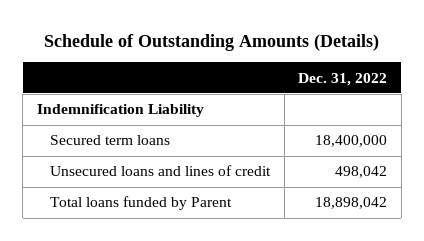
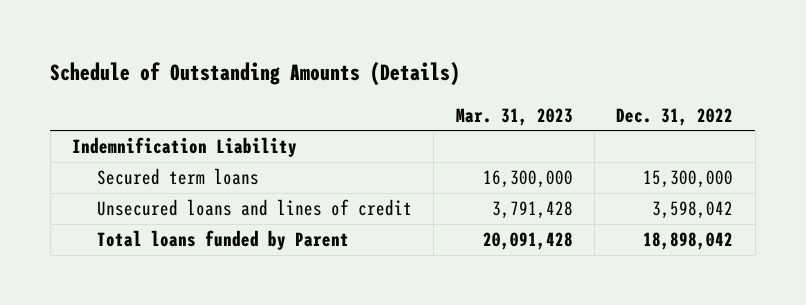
none -> [455,107,573,126] Mar. 31, 2023
[315,135,388,148] 18,400,000 -> [643,170,734,189] 15,300,000
[335,166,388,179] 498,042 -> [652,201,734,220] 3,598,042

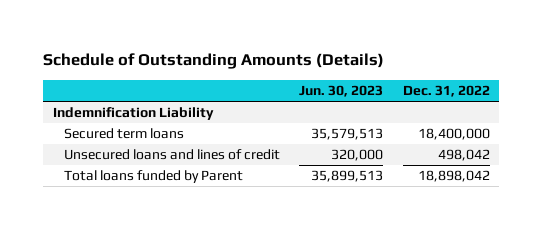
[455,107,573,126] Mar. 31, 2023 -> none
none -> [299,84,384,97] Jun. 30, 2023
[643,170,734,189] 15,300,000 -> [417,128,490,141] 18,400,000
[652,201,734,220] 3,598,042 -> [437,149,490,162] 498,042

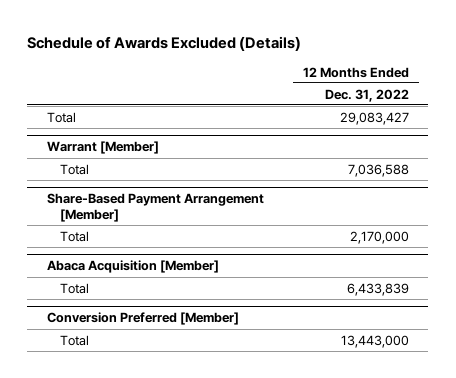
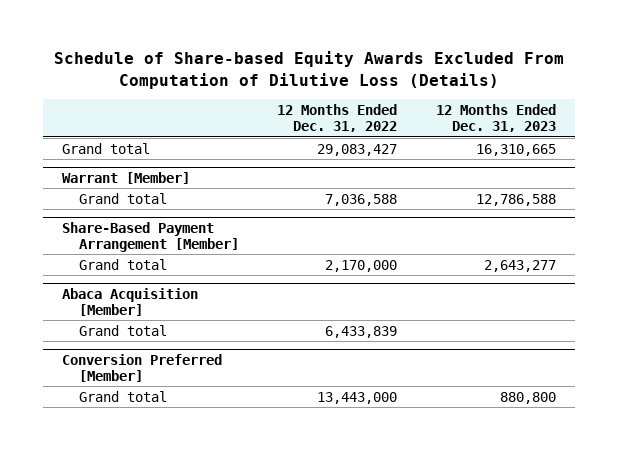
[27,35,302,51] Schedule of Awards Excluded (Details) -> [54,51,565,89] Schedule of Share-based Equity Awards Excluded From Computation of Dilutive Loss (Details)
none -> [435,103,556,133] 12 Months Ended Dec. 31, 2023
[46,111,76,123] Total -> [62,142,151,154] Grand total
[60,163,90,175] Total -> [78,192,167,204] Grand total
[60,230,90,242] Total -> [78,258,167,270] Grand total
[60,282,90,294] Total -> [78,324,167,336] Grand total
[60,334,90,346] Total -> [78,390,167,402] Grand total

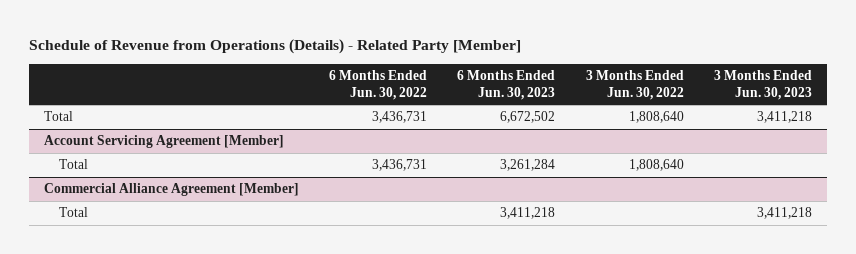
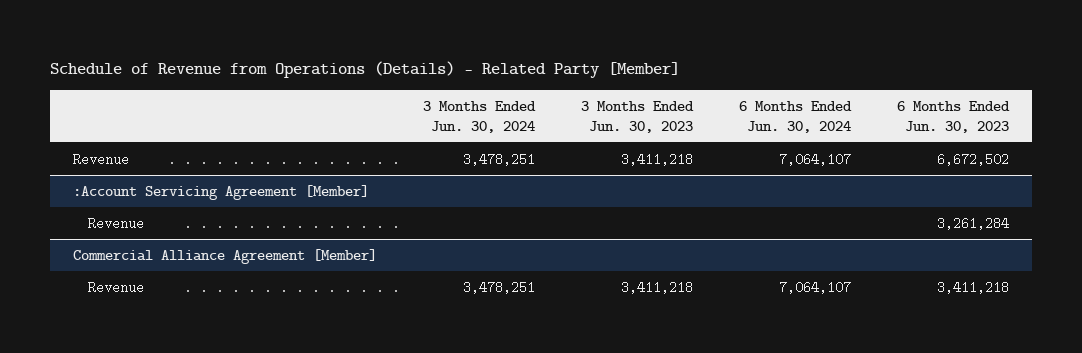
[329,69,428,100] 6 Months Ended Jun. 30, 2022 -> none
[585,69,684,100] 3 Months Ended Jun. 30, 2022 -> none
none -> [422,100,536,133] 3 Months Ended Jun. 30, 2024
none -> [738,100,852,133] 6 Months Ended Jun. 30, 2024
[44,111,74,122] Total -> [72,152,129,166] Revenue
[44,135,285,149] Account Servicing Agreement [Member] -> [72,184,369,200] :Account Servicing Agreement [Member]
[58,159,88,170] Total -> [87,216,144,230] Revenue
[58,207,88,218] Total -> [87,280,144,294] Revenue

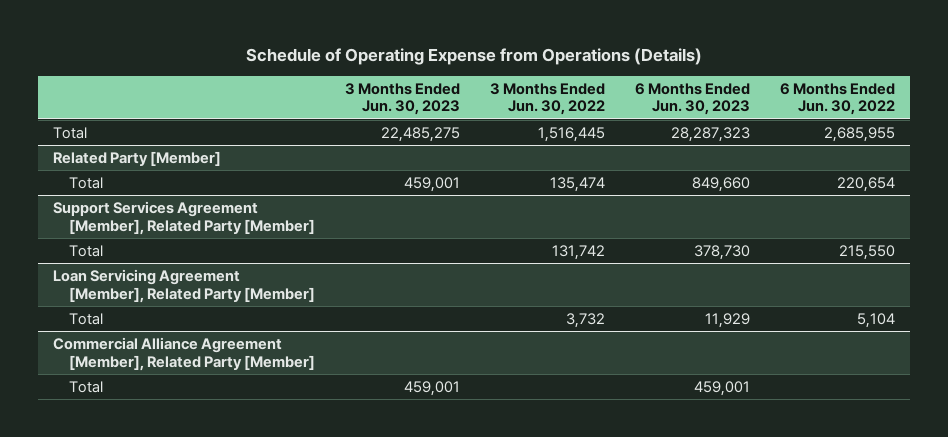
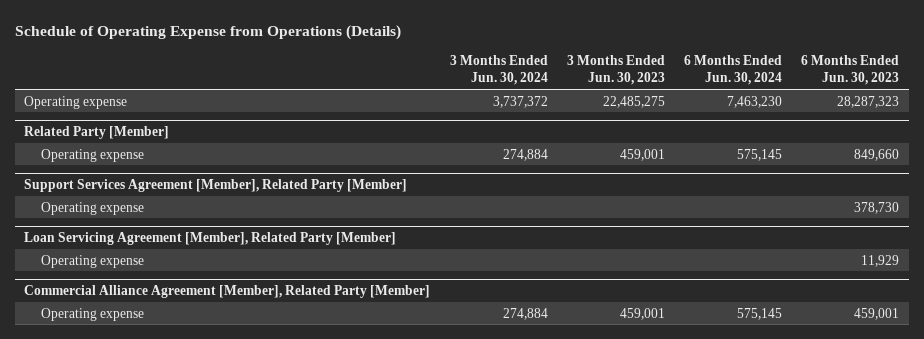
[490,82,606,116] 3 Months Ended Jun. 30, 2022 -> none
[780,82,896,116] 6 Months Ended Jun. 30, 2022 -> none
none -> [449,54,548,86] 3 Months Ended Jun. 30, 2024
none -> [683,54,782,86] 6 Months Ended Jun. 30, 2024
[52,126,87,139] Total -> [24,95,128,109] Operating expense
[69,176,104,189] Total -> [41,148,145,162] Operating expense
[69,244,104,257] Total -> [41,201,145,215] Operating expense
[69,312,104,325] Total -> [41,254,145,268] Operating expense
[69,380,104,393] Total -> [41,307,145,321] Operating expense

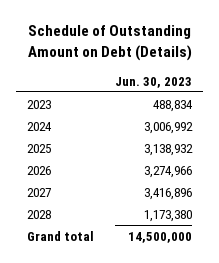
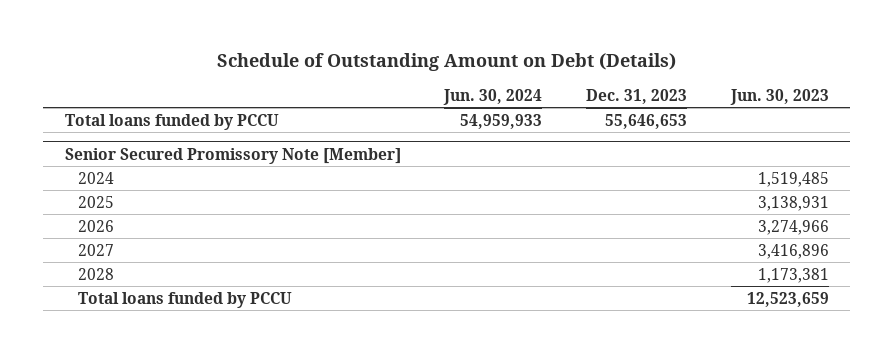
none -> [443,88,543,105] Jun. 30, 2024
none -> [586,88,688,104] Dec. 31, 2023
[26,99,51,109] 2023 -> none
none -> [64,113,279,130] Total loans funded by PCCU
none -> [64,147,401,164] Senior Secured Promissory Note [Member]
[144,121,194,134] 3,006,992 -> [757,171,829,187] 1,519,485
[144,143,194,156] 3,138,932 -> [757,195,829,211] 3,138,931
[26,230,94,241] Grand total -> none
[144,209,193,222] 1,173,380 -> [757,267,829,283] 1,173,381
none -> [77,291,292,308] Total loans funded by PCCU

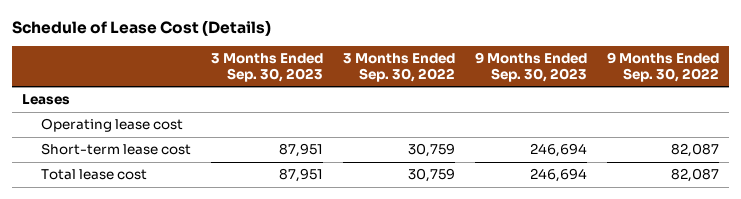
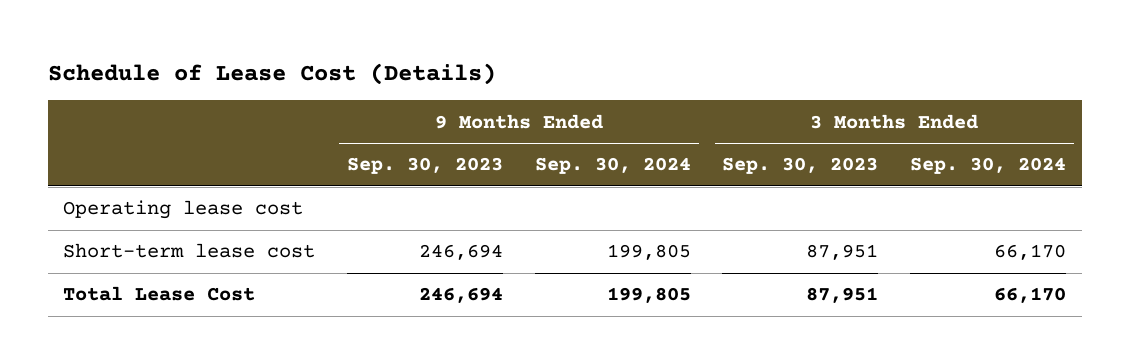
[343,53,456,82] 3 Months Ended Sep. 30, 2022 -> none
[607,52,720,82] 9 Months Ended Sep. 30, 2022 -> none
none -> [534,157,691,175] Sep. 30, 2024
none -> [910,157,1067,175] Sep. 30, 2024
[22,94,71,106] Leases -> none
[41,169,148,181] Total lease cost -> [63,286,256,302] Total Lease Cost

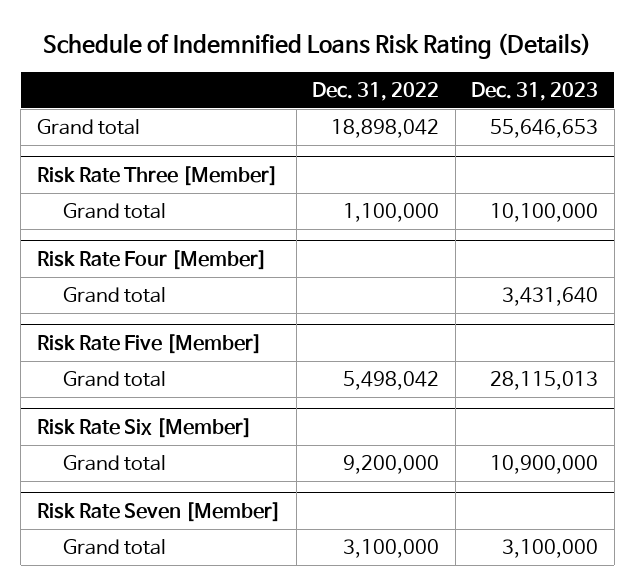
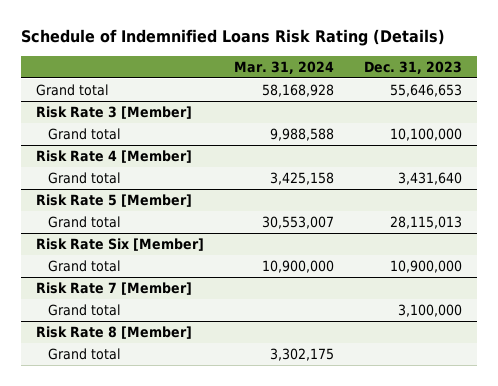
[312,81,440,101] Dec. 31, 2022 -> none
none -> [233,60,334,74] Mar. 31, 2024
[36,165,278,186] Risk Rate Three [Member] -> [35,105,192,119] Risk Rate 3 [Member]
[36,249,267,270] Risk Rate Four [Member] -> [35,149,192,163] Risk Rate 4 [Member]
[36,333,262,354] Risk Rate Five [Member] -> [35,193,192,207] Risk Rate 5 [Member]
[36,501,281,522] Risk Rate Seven [Member] -> [35,281,192,295] Risk Rate 7 [Member]
none -> [35,325,192,339] Risk Rate 8 [Member]
none -> [48,347,122,360] Grand total

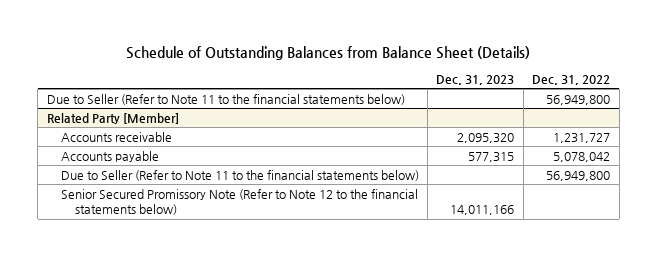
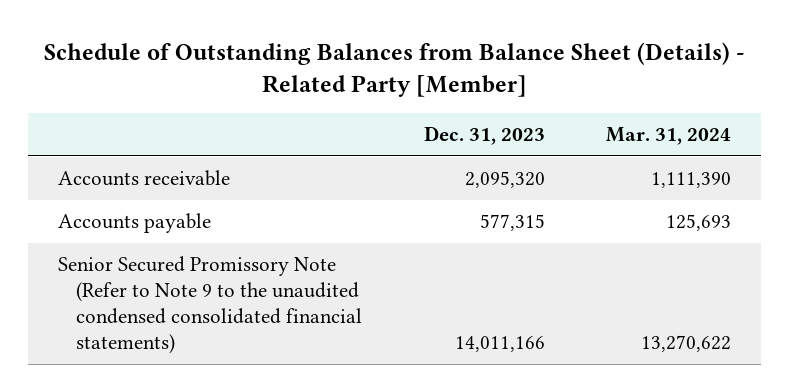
[126,45,531,60] Schedule of Outstanding Balances from Balance Sheet (Details) -> [43,42,745,98] Schedule of Outstanding Balances from Balance Sheet (Details) - Related Party [Member]
[532,74,611,85] Dec. 31, 2022 -> none
none -> [605,127,731,146] Mar. 31, 2024
[46,93,405,105] Due to Seller (Refer to Note 11 to the financial statements below) -> none
[46,112,179,124] Related Party [Member] -> none
[60,169,419,181] Due to Seller (Refer to Note 11 to the financial statements below) -> none
[60,188,418,216] Senior Secured Promissory Note (Refer to Note 12 to the financial statements below) -> [58,256,363,355] Senior Secured Promissory Note (Refer to Note 9 to the unaudited condensed consolidated financial statements)

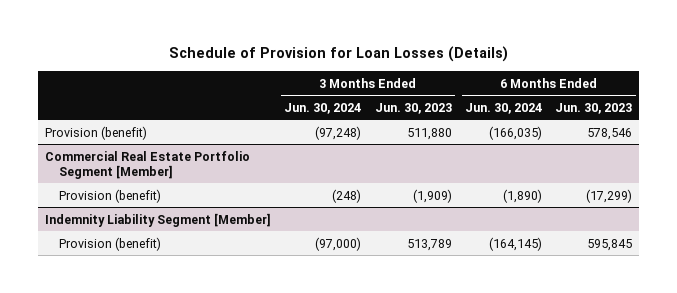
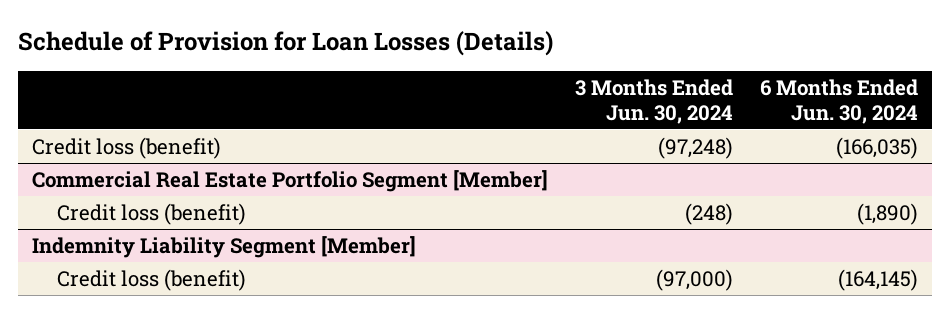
[374,102,452,114] Jun. 30, 2023 -> none
[555,102,633,114] Jun. 30, 2023 -> none
[44,125,147,140] Provision (benefit) -> [31,136,221,159] Credit loss (benefit)
[59,188,162,203] Provision (benefit) -> [57,202,247,225] Credit loss (benefit)
[59,236,162,251] Provision (benefit) -> [57,268,247,291] Credit loss (benefit)

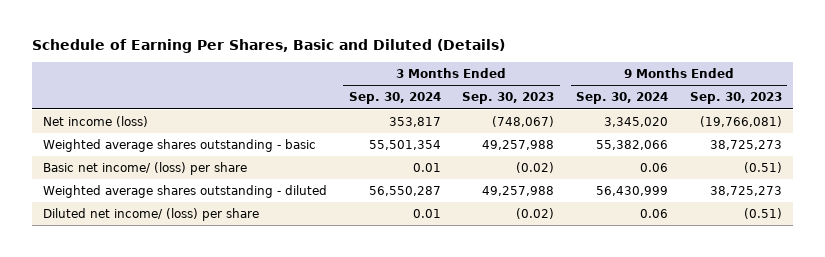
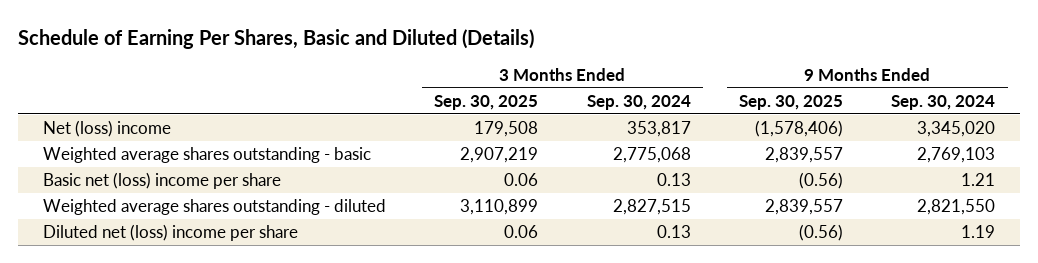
[462,92,555,105] Sep. 30, 2023 -> none
[689,92,782,105] Sep. 30, 2023 -> none
none -> [434,94,539,110] Sep. 30, 2025
none -> [738,94,843,110] Sep. 30, 2025
[42,115,148,127] Net income (loss) -> [42,120,171,138] Net (loss) income
[368,139,441,150] 55,501,354 -> [612,147,691,164] 2,775,068
[596,139,669,150] 55,382,066 -> [917,147,996,164] 2,769,103
[42,161,247,175] Basic net income/ (loss) per share -> [42,172,281,190] Basic net (loss) income per share
[412,162,441,172] 0.01 -> [656,173,691,187] 0.13
[640,162,669,172] 0.06 -> [961,173,996,187] 1.21
[368,185,441,196] 56,550,287 -> [612,199,691,216] 2,827,515
[596,185,669,196] 56,430,999 -> [917,199,996,216] 2,821,550
[42,207,259,221] Diluted net income/ (loss) per share -> [42,224,298,242] Diluted net (loss) income per share
[412,208,441,218] 0.01 -> [656,225,691,239] 0.13
[640,208,669,218] 0.06 -> [961,225,996,239] 1.19

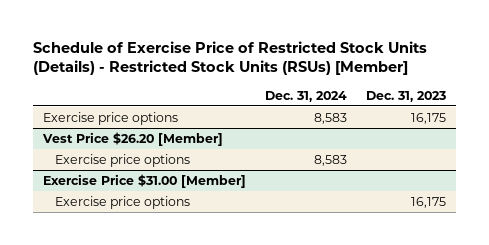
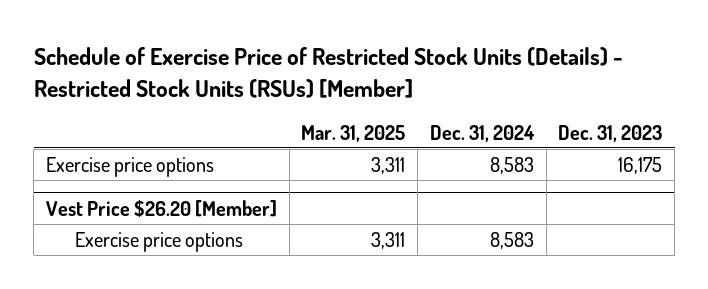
none -> [301,124,406,142] Mar. 31, 2025
[42,173,246,188] Exercise Price $31.00 [Member] -> none
[55,195,191,209] Exercise price options -> none

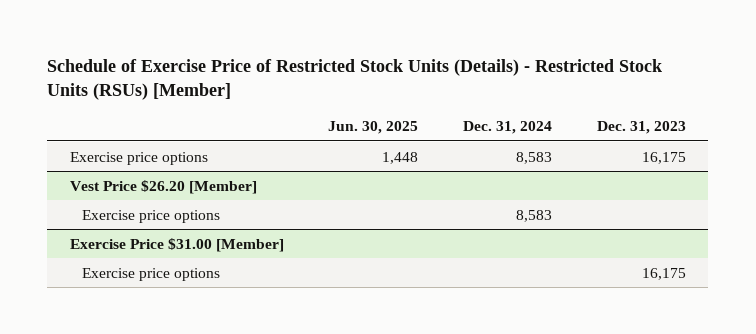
[301,124,406,142] Mar. 31, 2025 -> none
none -> [328,121,419,135] Jun. 30, 2025
none -> [69,237,284,252] Exercise Price $31.00 [Member]
none -> [81,267,220,281] Exercise price options

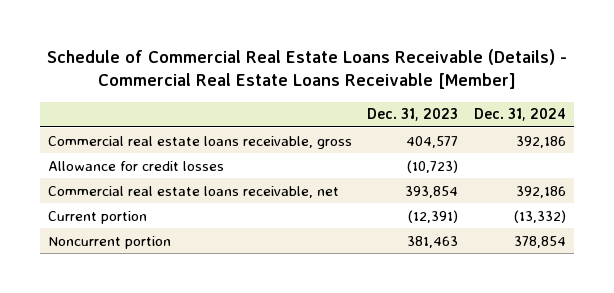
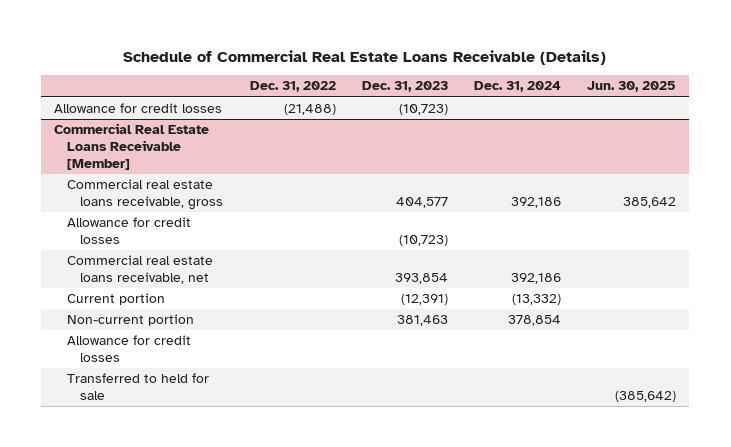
[46,49,567,90] Schedule of Commercial Real Estate Loans Receivable (Details) - Commercial Real Estate Loans Receivable [Member] -> [123,49,607,65] Schedule of Commercial Real Estate Loans Receivable (Details)
none -> [249,81,336,93] Dec. 31, 2022
none -> [587,81,677,93] Jun. 30, 2025
none -> [54,103,223,114] Allowance for credit losses
none -> [54,123,210,170] Commercial Real Estate Loans Receivable [Member]
[47,235,171,249] Noncurrent portion -> [67,314,195,327] Non-current portion
none -> [67,335,192,362] Allowance for credit losses
none -> [67,373,210,400] Transferred to held for sale

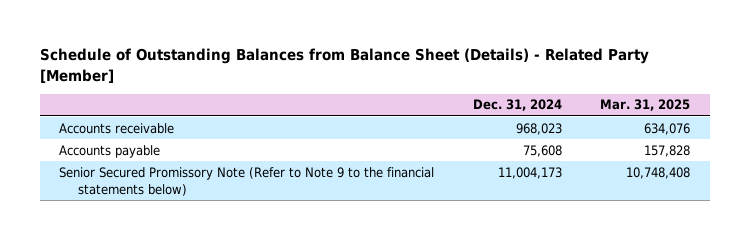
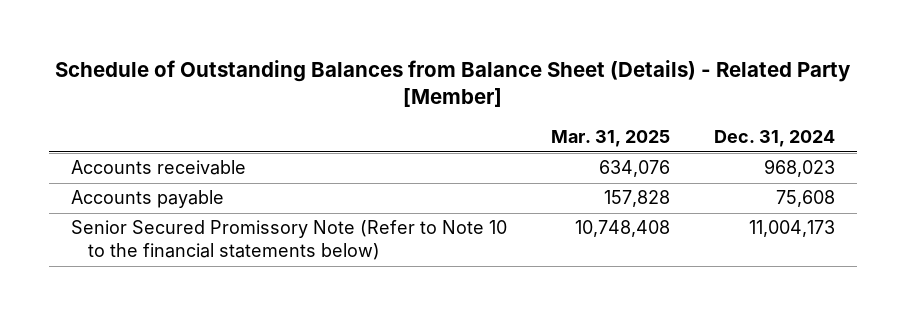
[59,166,435,196] Senior Secured Promissory Note (Refer to Note 9 to the financial statements below) -> [70,220,507,261] Senior Secured Promissory Note (Refer to Note 10 to the financial statements below)

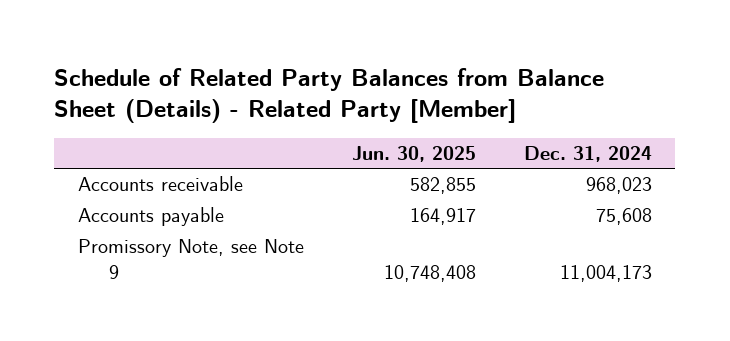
[54,59,851,108] Schedule of Outstanding Balances from Balance Sheet (Details) - Related Party [Member] -> [54,67,605,124] Schedule of Related Party Balances from Balance Sheet (Details) - Related Party [Member]
[550,130,670,148] Mar. 31, 2025 -> none
none -> [351,145,476,162] Jun. 30, 2025
[70,220,507,261] Senior Secured Promissory Note (Refer to Note 10 to the financial statements below) -> [78,239,305,279] Promissory Note, see Note 9

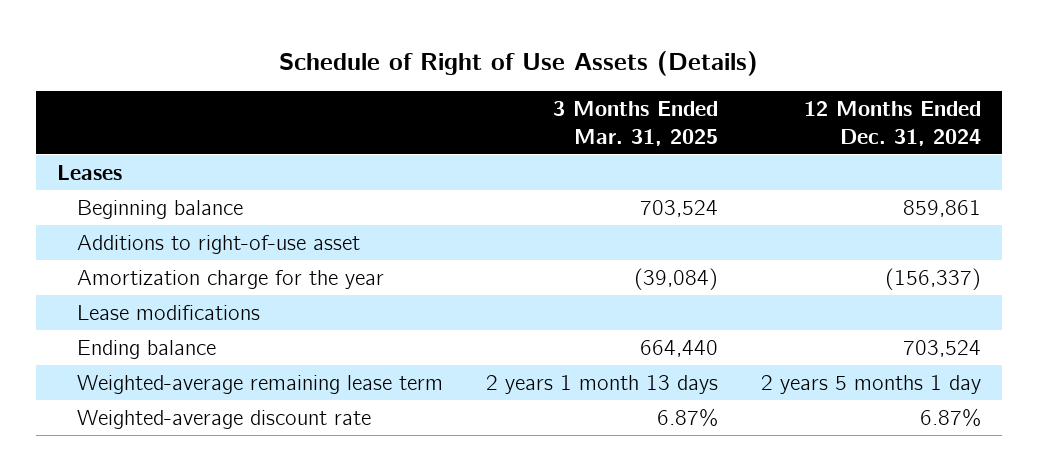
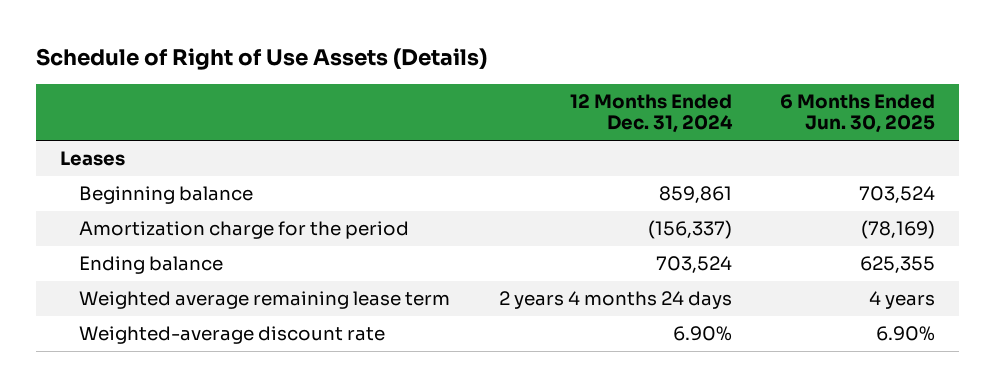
[552,101,718,146] 3 Months Ended Mar. 31, 2025 -> none
none -> [780,93,936,134] 6 Months Ended Jun. 30, 2025
[77,234,361,254] Additions to right-of-use asset -> none
[77,304,261,320] Lease modifications -> none
[77,269,385,289] Amortization charge for the year -> [79,221,410,240] Amortization charge for the period
[77,374,444,394] Weighted-average remaining lease term -> [79,291,451,310] Weighted average remaining lease term
[760,374,981,394] 2 years 5 months 1 day -> [498,291,732,310] 2 years 4 months 24 days
[919,407,981,427] 6.87% -> [672,326,732,342] 6.90%

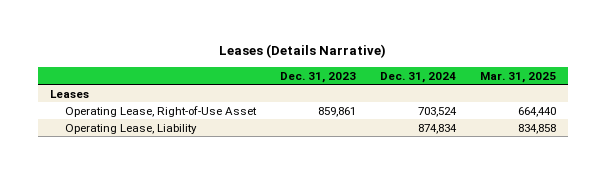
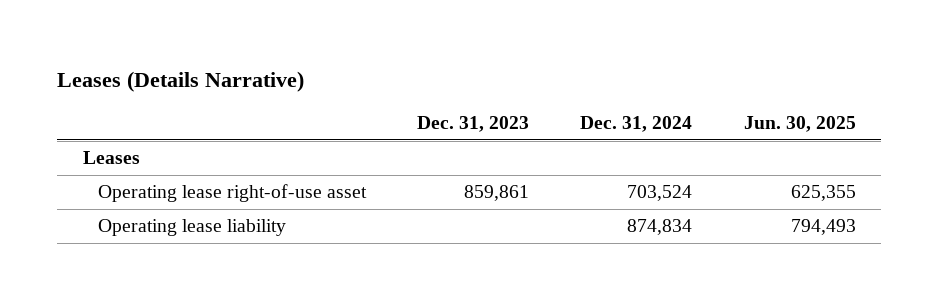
[480,71,557,83] Mar. 31, 2025 -> none
none -> [743,116,856,133] Jun. 30, 2025
[65,105,258,117] Operating Lease, Right-of-Use Asset -> [97,184,367,203] Operating lease right-of-use asset
[65,123,198,134] Operating Lease, Liability -> [97,219,286,237] Operating lease liability

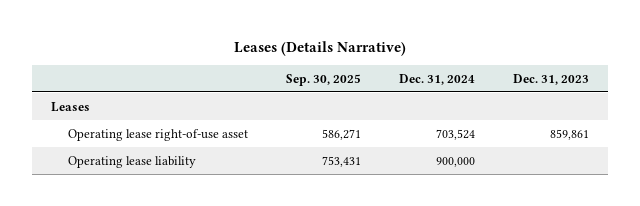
[743,116,856,133] Jun. 30, 2025 -> none
none -> [285,73,361,86] Sep. 30, 2025
[627,219,693,236] 874,834 -> [435,156,475,167] 900,000

